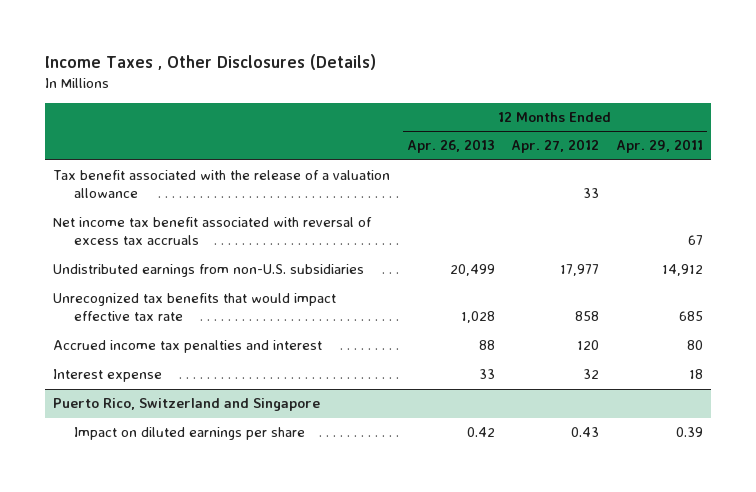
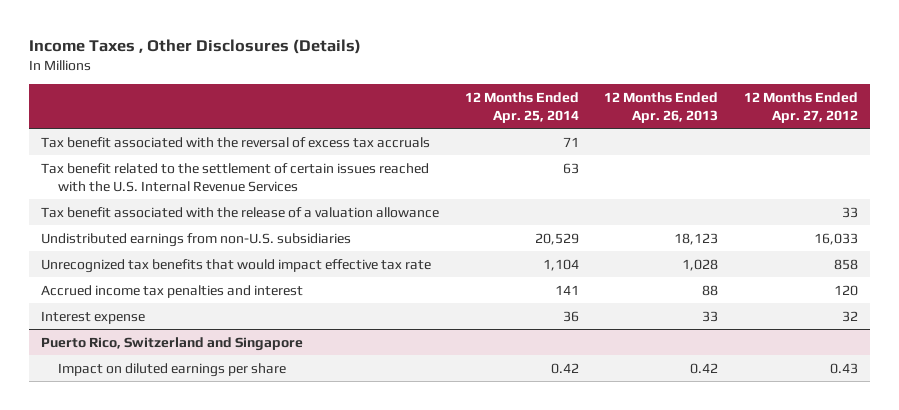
[615,139,703,154] Apr. 29, 2011 -> none
none -> [464,91,579,123] 12 Months Ended Apr. 25, 2014
none -> [41,136,431,148] Tax benefit associated with the reversal of excess tax accruals
none -> [41,162,430,192] Tax benefit related to the settlement of certain issues reached with the U.S. Internal Revenue Services
[53,217,373,246] Net income tax benefit associated with reversal of excess tax accruals -> none
[449,264,495,277] 20,499 -> [674,232,719,245] 18,123
[560,264,600,277] 17,977 -> [813,232,858,245] 16,033

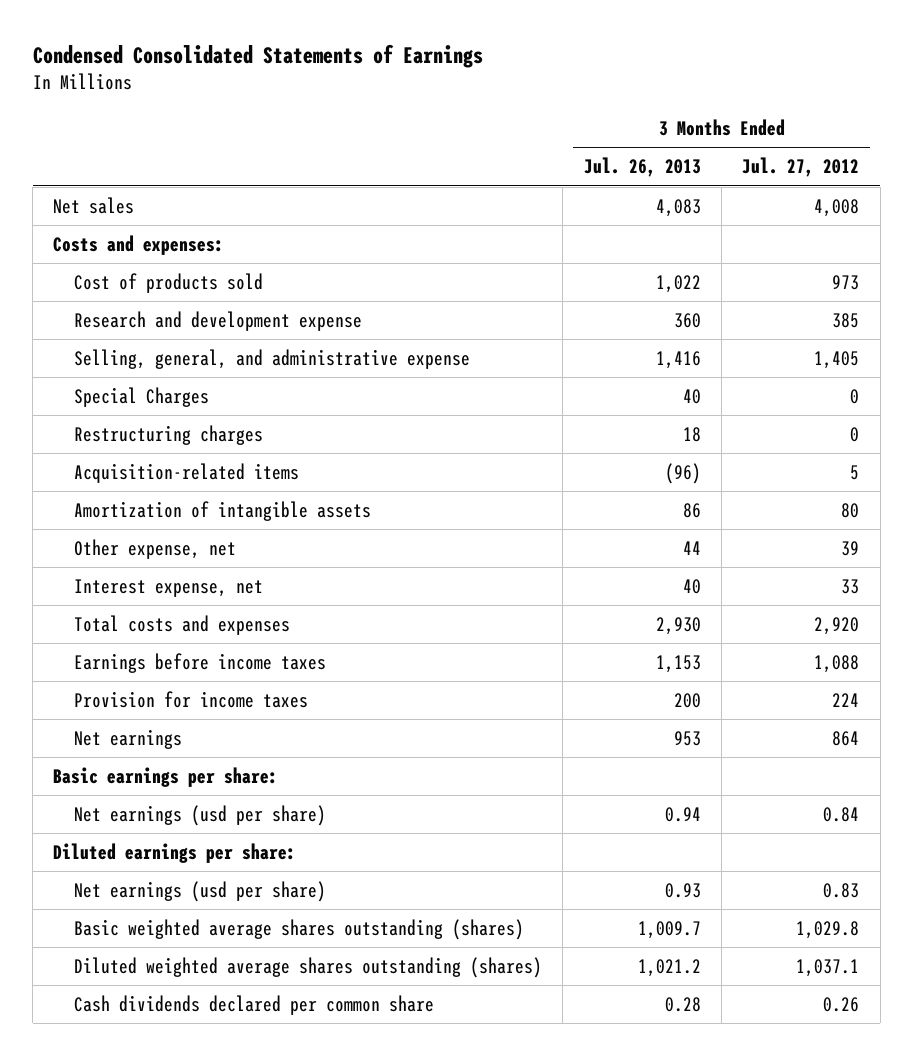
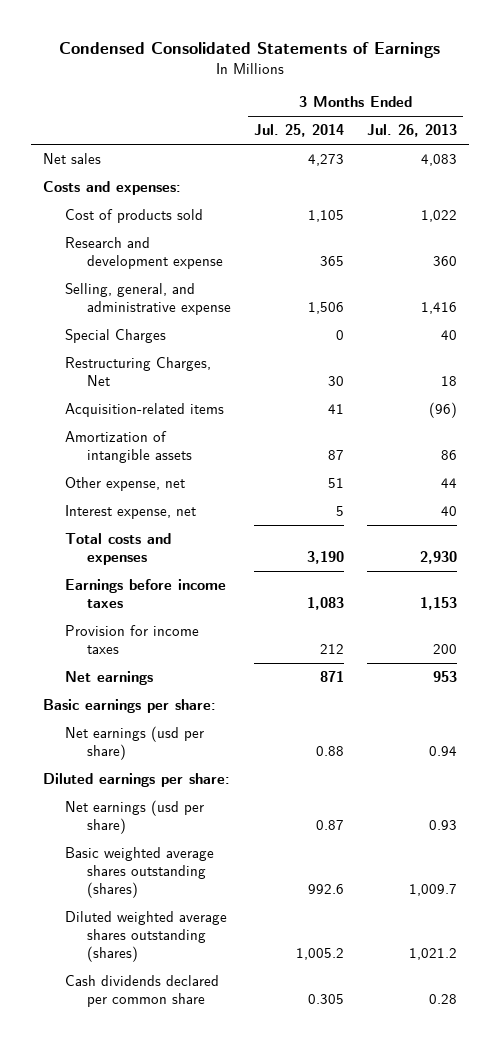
[742,157,860,178] Jul. 27, 2012 -> none
none -> [254,124,345,138] Jul. 25, 2014
[74,424,264,445] Restructuring charges -> [64,357,211,387] Restructuring Charges, Net

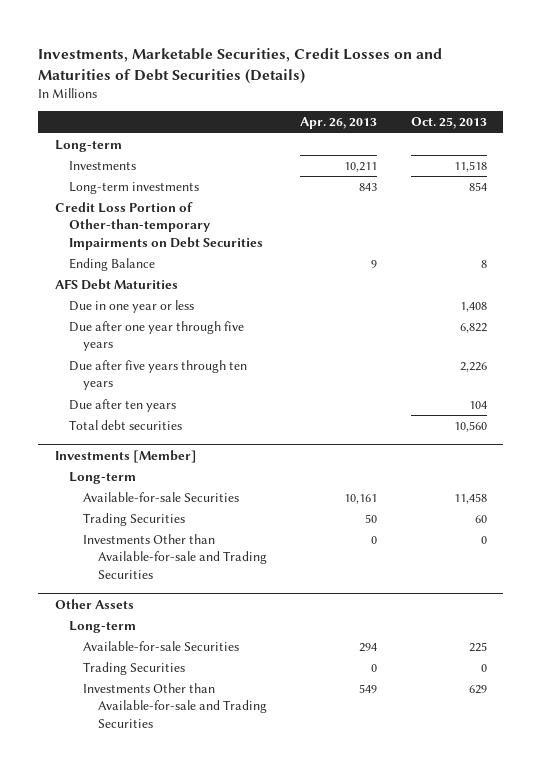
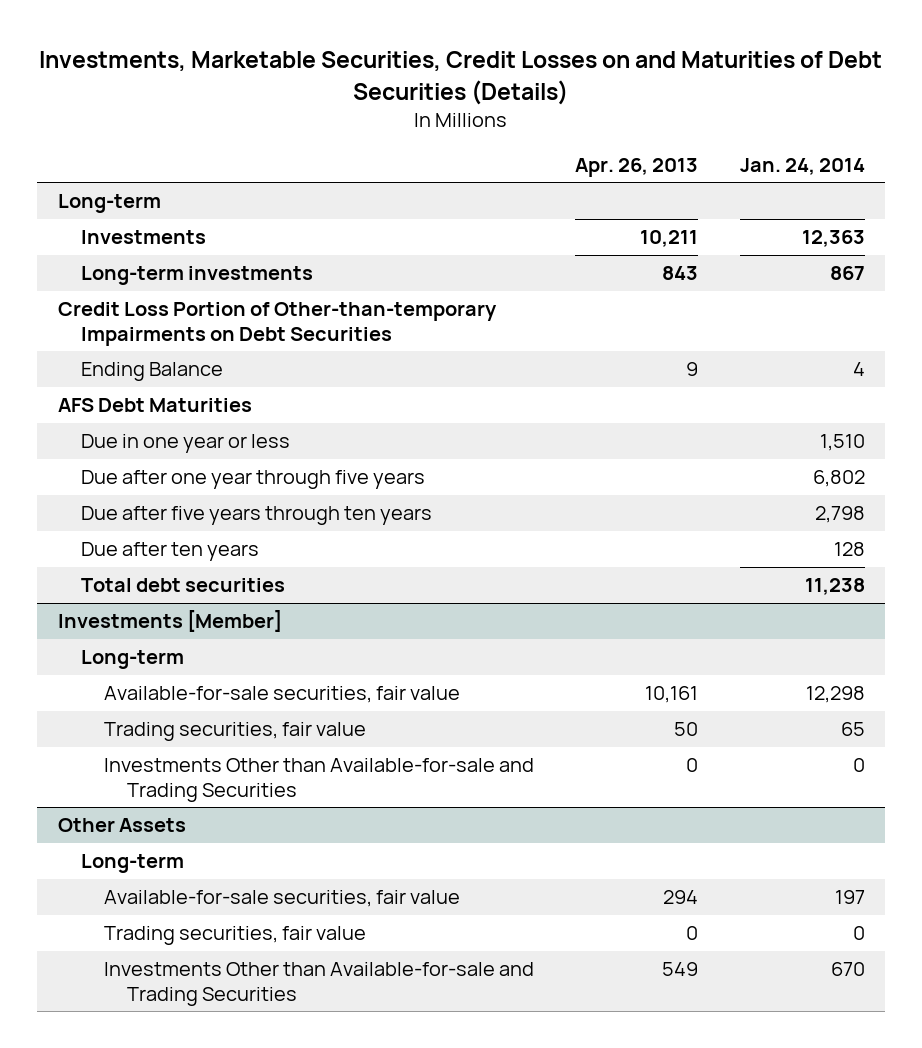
[410,117,487,130] Oct. 25, 2013 -> none
none -> [739,158,865,176] Jan. 24, 2014
[83,492,240,503] Available-for-sale Securities -> [104,686,461,704] Available-for-sale securities, fair value
[83,513,186,527] Trading Securities -> [104,722,367,742] Trading securities, fair value
[83,641,240,652] Available-for-sale Securities -> [104,890,461,908] Available-for-sale securities, fair value
[83,662,186,676] Trading Securities -> [104,926,367,946] Trading securities, fair value

